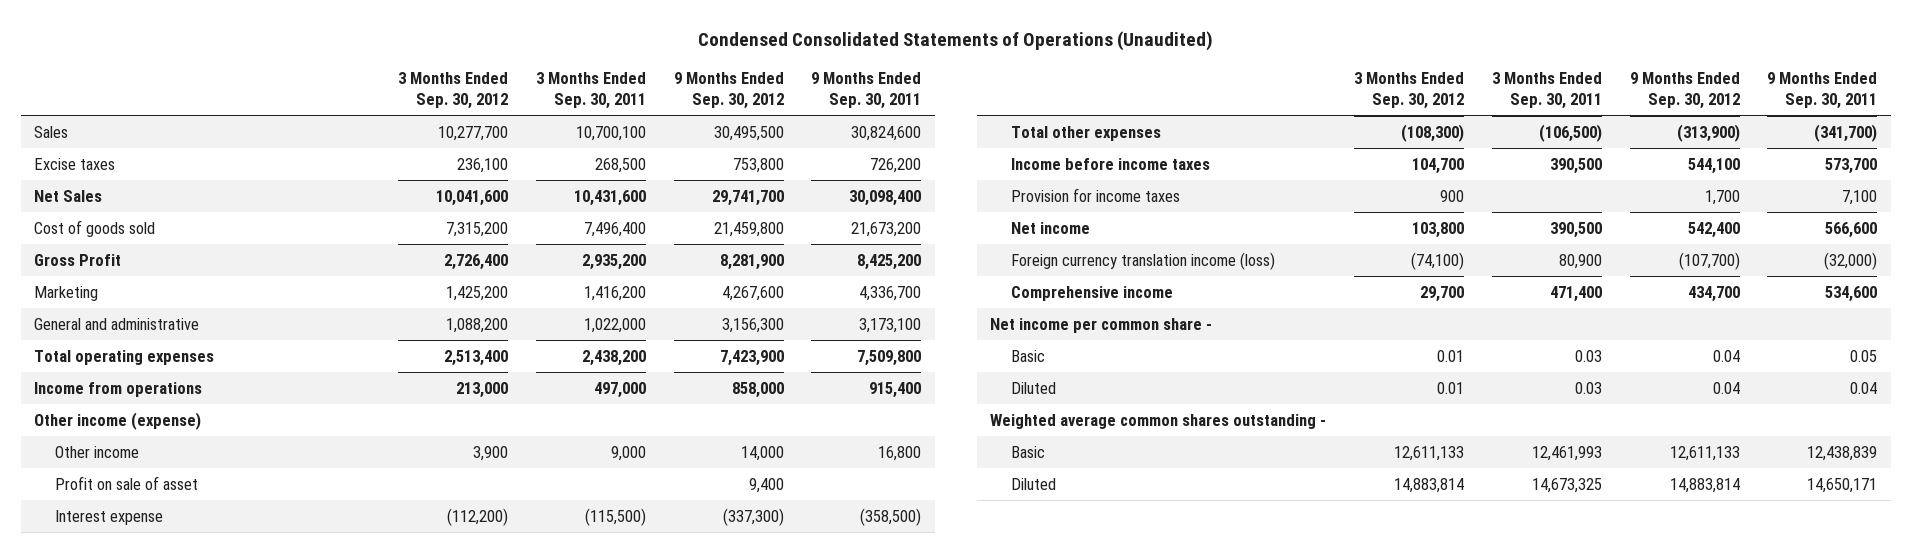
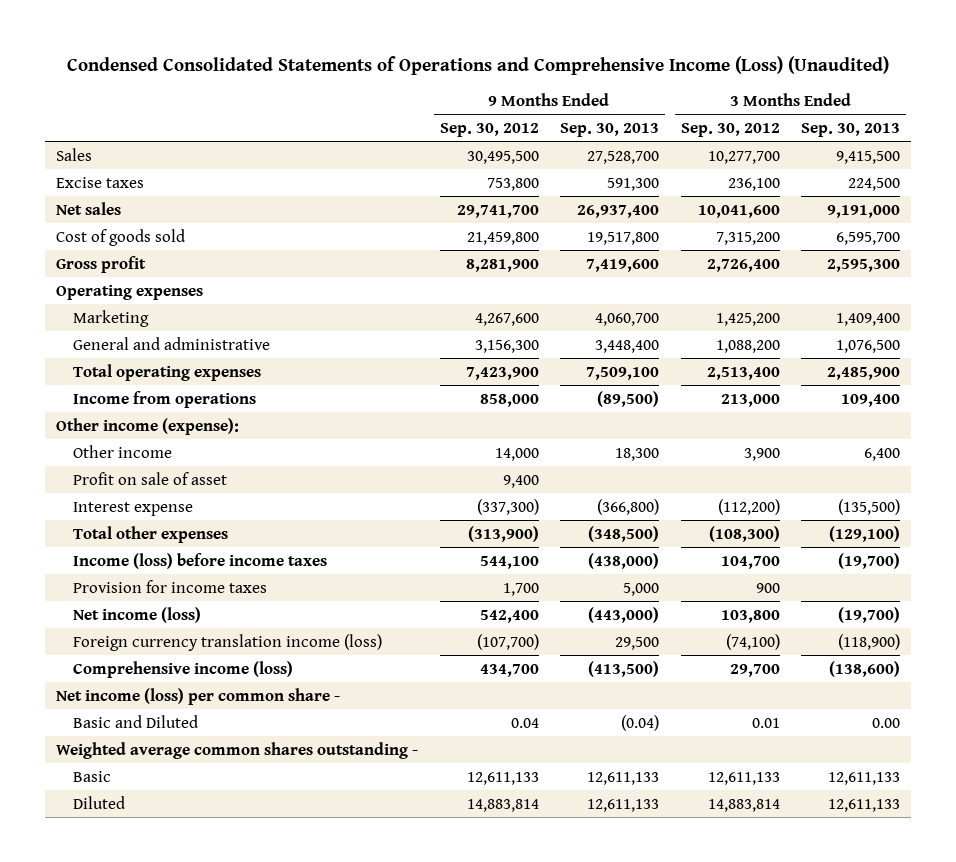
[697,31,1213,52] Condensed Consolidated Statements of Operations (Unaudited) -> [67,55,890,75] Condensed Consolidated Statements of Operations and Comprehensive Income (Loss) (Unaudited)
[535,72,646,110] 3 Months Ended Sep. 30, 2011 -> none
[811,72,922,110] 9 Months Ended Sep. 30, 2011 -> none
none -> [560,122,660,137] Sep. 30, 2013
none -> [801,122,901,137] Sep. 30, 2013
[34,189,103,202] Net Sales -> [55,201,121,215] Net sales
[34,253,122,266] Gross Profit -> [55,255,146,273] Gross profit
none -> [55,284,203,300] Operating expenses
[34,411,202,430] Other income (expense) -> [55,417,239,435] Other income (expense):
[1011,157,1211,170] Income before income taxes -> [73,552,328,569] Income (loss) before income taxes
[1011,221,1091,234] Net income -> [73,606,202,623] Net income (loss)
[1011,349,1046,362] Basic -> none
[1011,381,1057,394] Diluted -> none
[1011,285,1174,301] Comprehensive income -> [73,660,294,678] Comprehensive income (loss)
[990,317,1213,333] Net income per common share - -> [55,687,340,705] Net income (loss) per common share -
none -> [73,714,199,728] Basic and Diluted

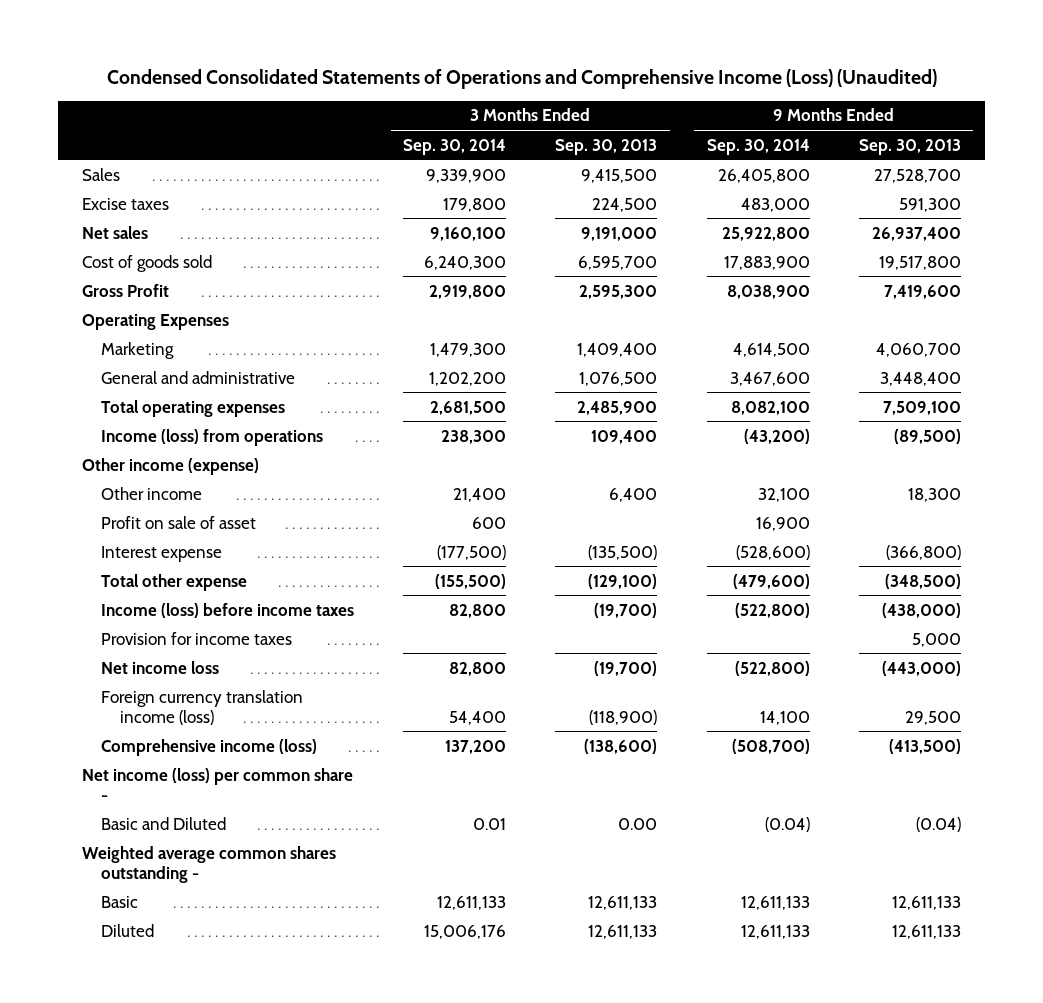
[439,122,539,137] Sep. 30, 2012 -> none
[680,122,780,137] Sep. 30, 2012 -> none
none -> [403,138,507,155] Sep. 30, 2014
none -> [706,138,810,155] Sep. 30, 2014
[55,255,146,273] Gross profit -> [82,283,170,297] Gross Profit
[55,284,203,300] Operating expenses -> [82,313,230,330] Operating Expenses
[73,390,257,408] Income from operations -> [100,428,323,446] Income (loss) from operations
[55,417,239,435] Other income (expense): -> [82,457,260,475] Other income (expense)
[73,525,229,543] Total other expenses -> [100,573,247,591] Total other expense
[73,606,202,623] Net income (loss) -> [100,660,219,674] Net income loss

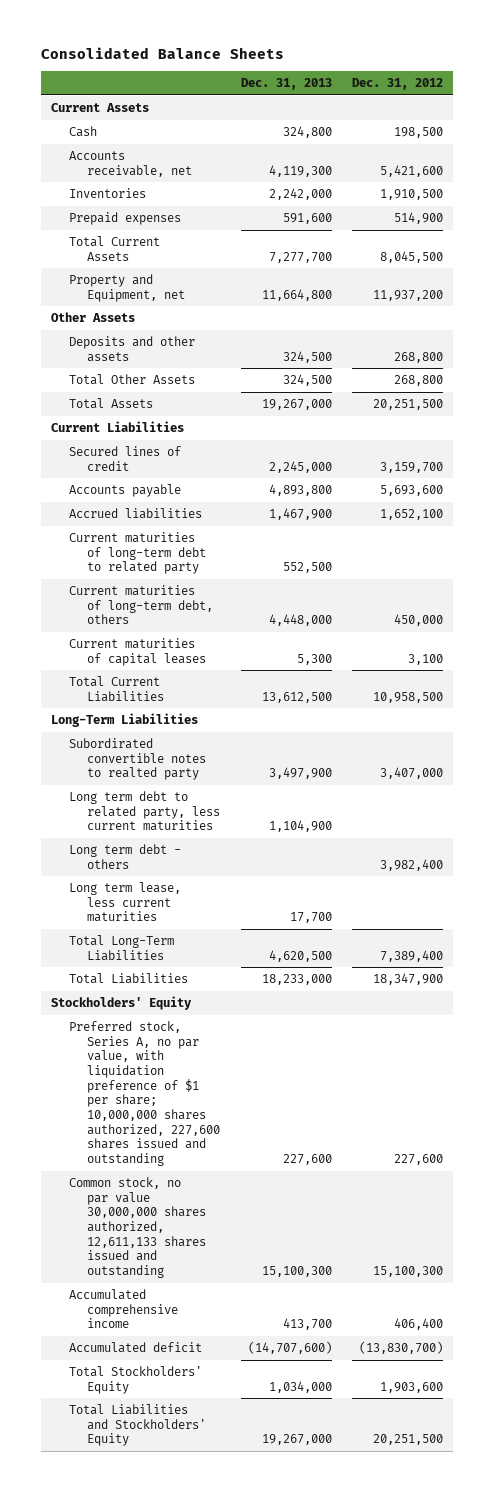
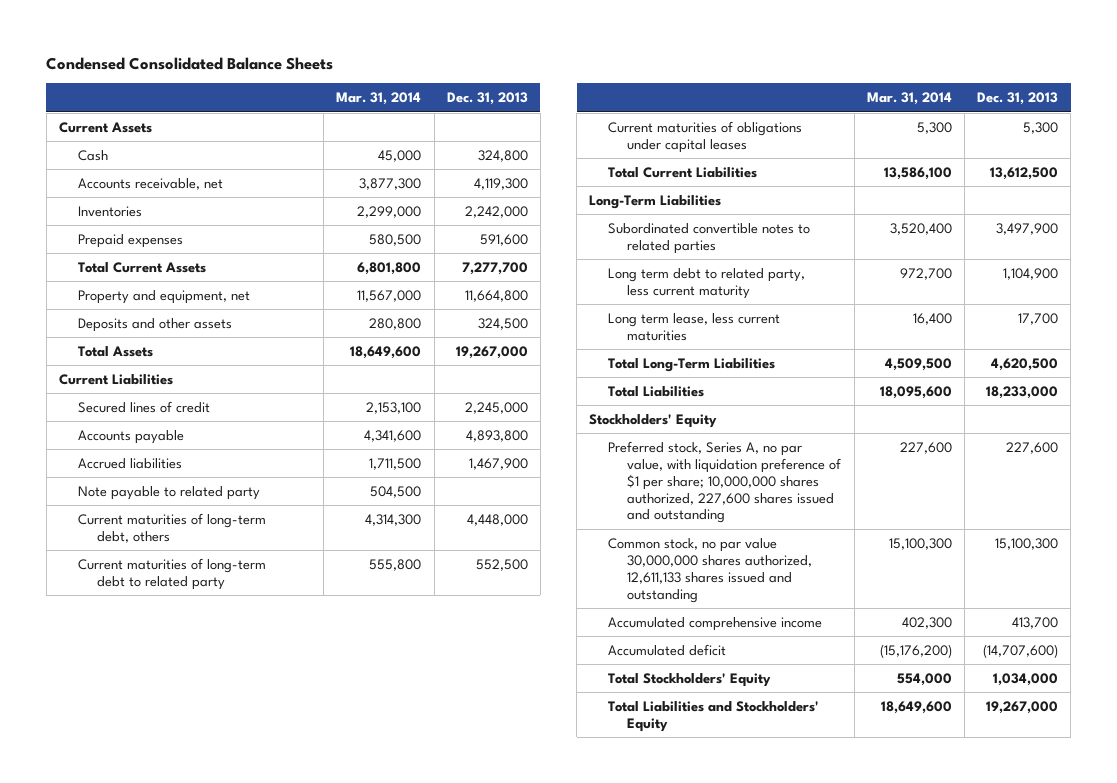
[40,47,284,60] Consolidated Balance Sheets -> [46,56,334,70] Condensed Consolidated Balance Sheets
[352,78,444,91] Dec. 31, 2012 -> none
none -> [336,92,422,106] Mar. 31, 2014
[50,312,135,323] Other Assets -> none
[69,274,186,302] Property and Equipment, net -> [78,289,251,304] Property and equipment, net
[69,374,196,386] Total Other Assets -> none
none -> [78,485,261,500] Note payable to related party
[69,532,207,575] Current maturities of long-term debt to related party -> [78,557,267,590] Current maturities of long-term debt to related party
[69,638,207,666] Current maturities of capital leases -> [608,120,803,153] Current maturities of obligations under capital leases
[69,844,182,869] Long term debt - others -> none
[69,738,207,781] Subordirated convertible notes to realted party -> [608,222,811,254] Subordinated convertible notes to related parties
[69,791,221,832] Long term debt to related party, less current maturities -> [608,267,806,299] Long term debt to related party, less current maturity

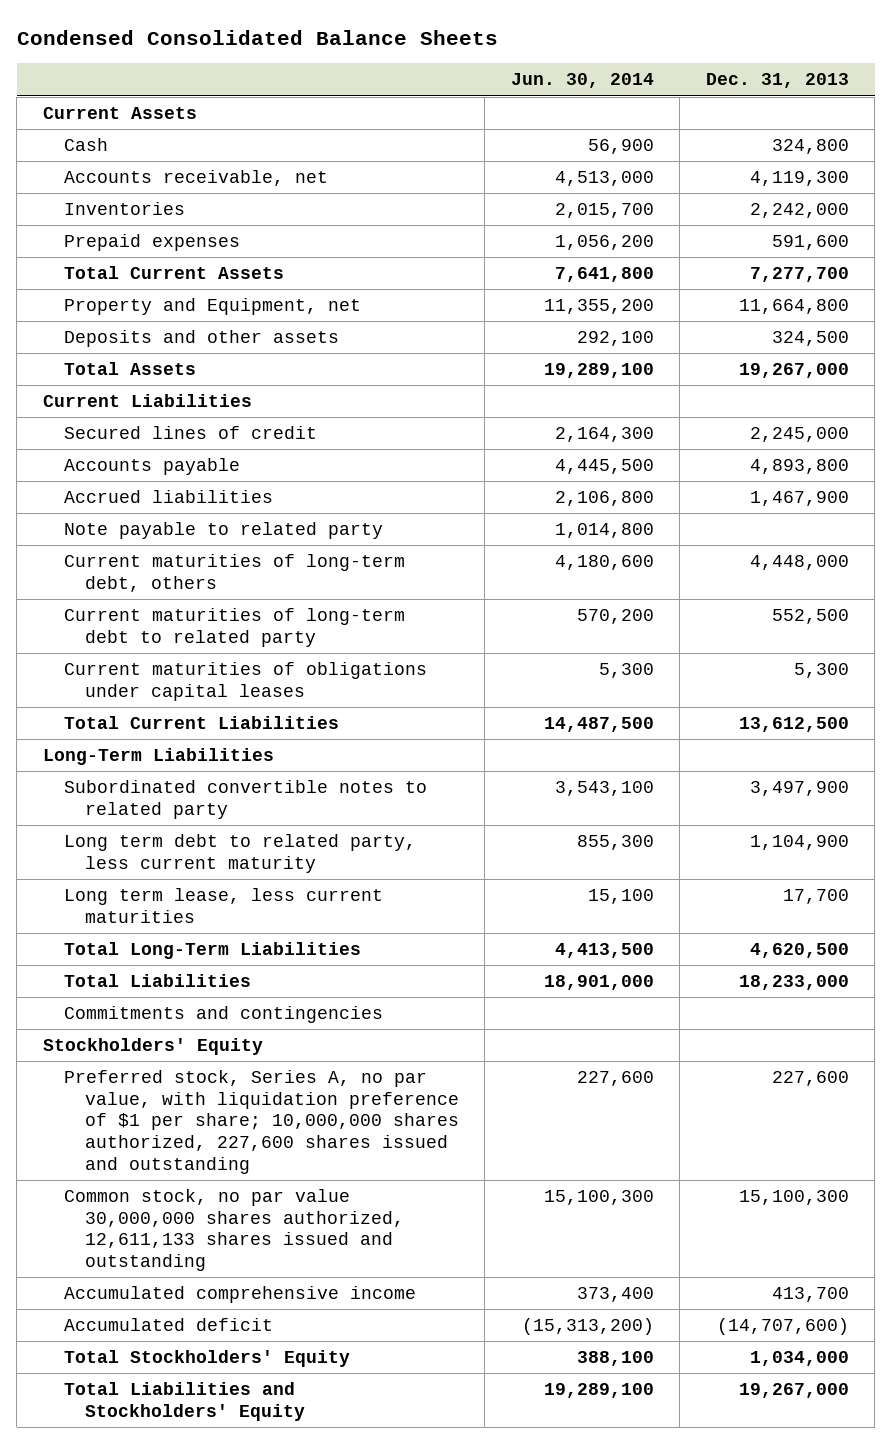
[336,92,422,106] Mar. 31, 2014 -> none
none -> [510,73,654,89] Jun. 30, 2014
[78,289,251,304] Property and equipment, net -> [63,298,361,316] Property and Equipment, net
[608,222,811,254] Subordinated convertible notes to related parties -> [63,780,427,819] Subordinated convertible notes to related party
none -> [63,1006,383,1024] Commitments and contingencies

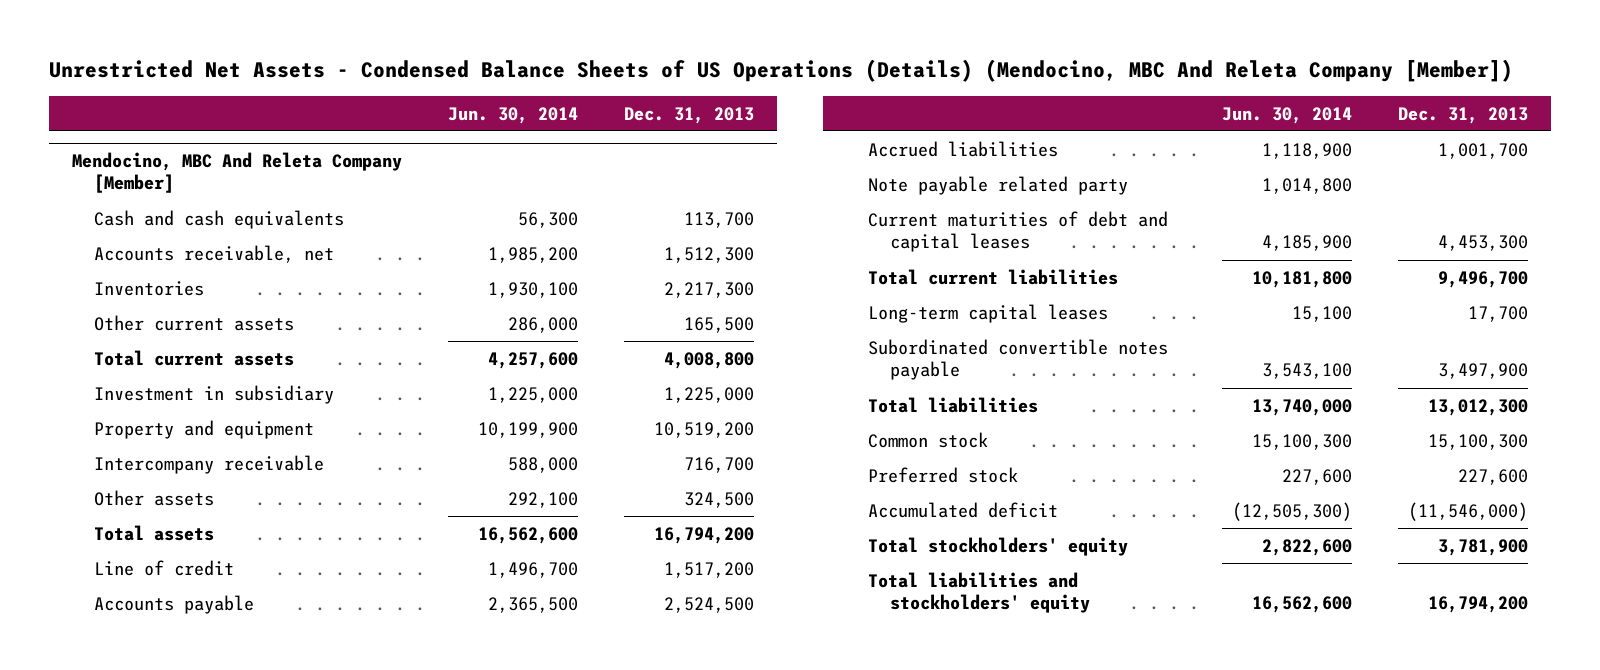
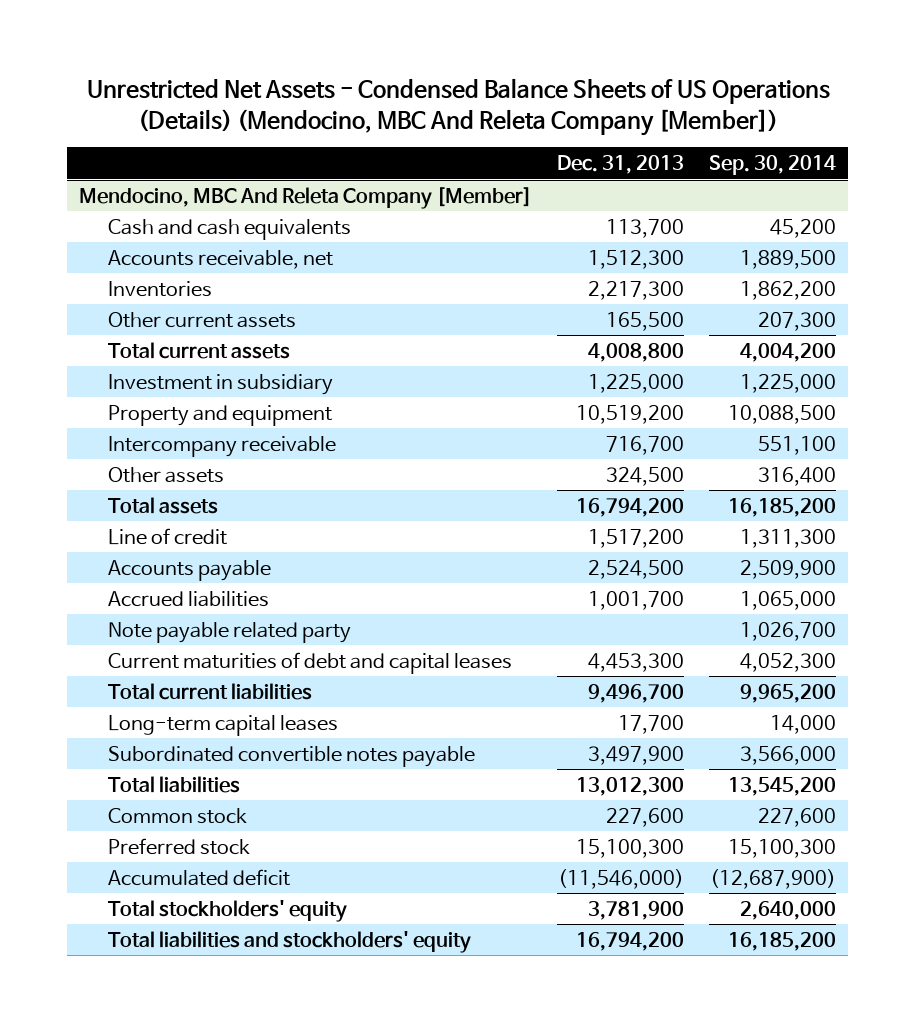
[448,106,579,124] Jun. 30, 2014 -> none
none -> [708,155,836,176] Sep. 30, 2014
[1427,433,1528,450] 15,100,300 -> [606,807,685,827] 227,600
[1457,468,1528,485] 227,600 -> [576,838,685,858] 15,100,300

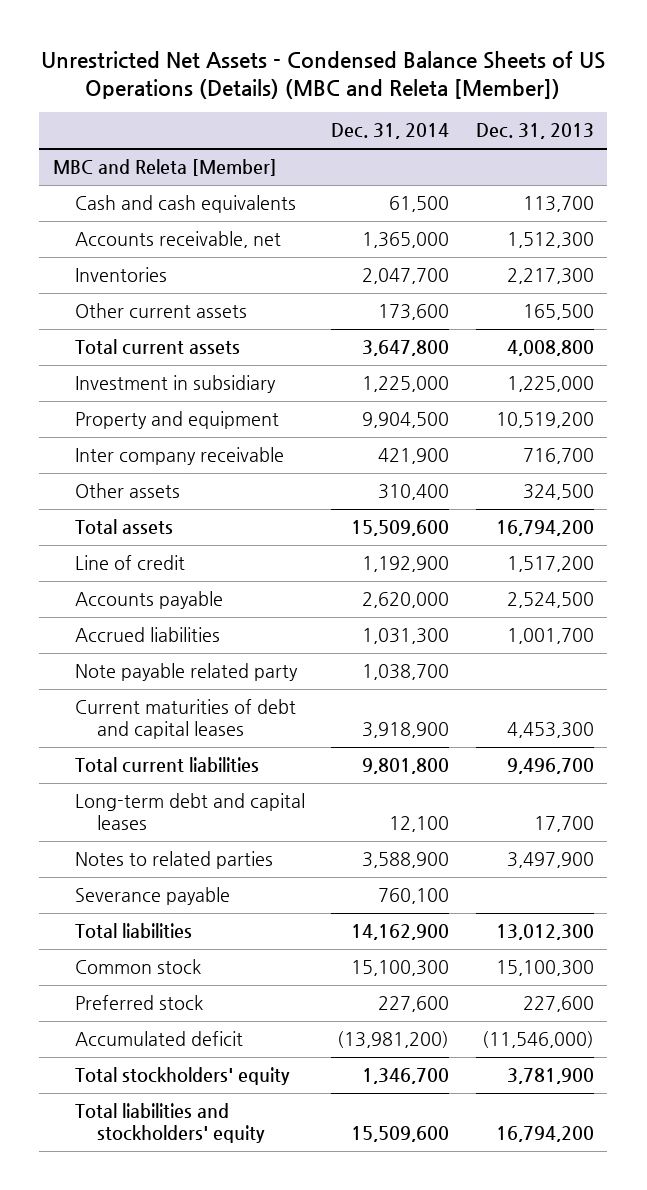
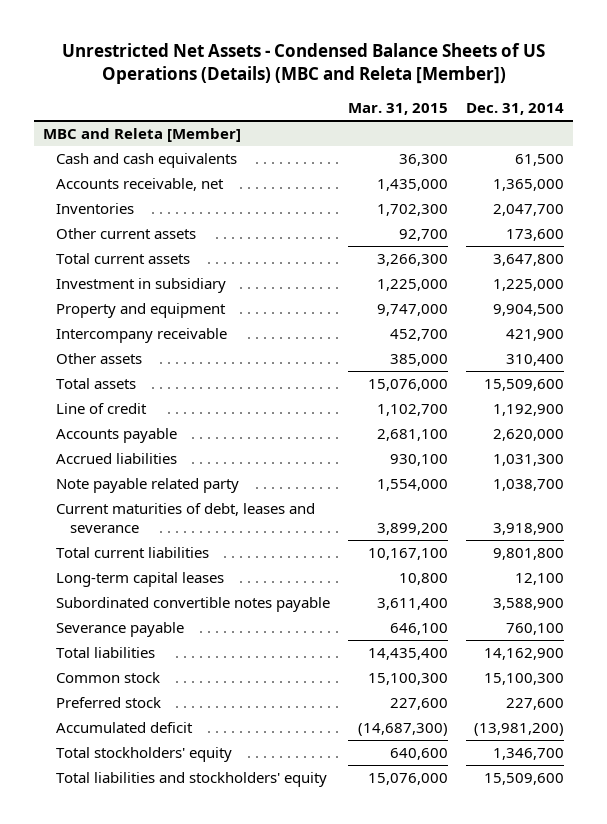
[476,123,595,140] Dec. 31, 2013 -> none
none -> [348,103,449,116] Mar. 31, 2015
[74,447,284,466] Inter company receivable -> [56,328,228,344] Intercompany receivable
[74,699,296,740] Current maturities of debt and capital leases -> [56,503,316,534] Current maturities of debt, leases and severance
[74,793,305,831] Long-term debt and capital leases -> [56,572,225,588] Long-term capital leases
[74,851,273,870] Notes to related parties -> [56,597,331,613] Subordinated convertible notes payable

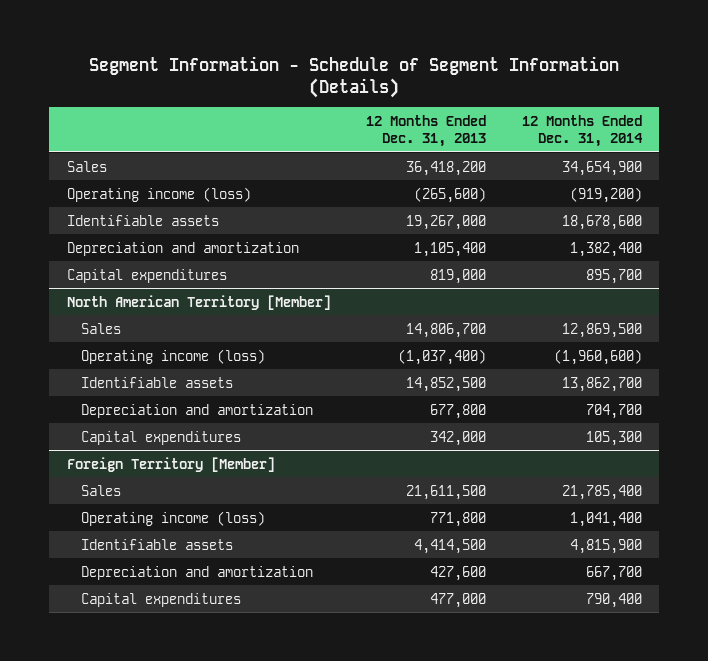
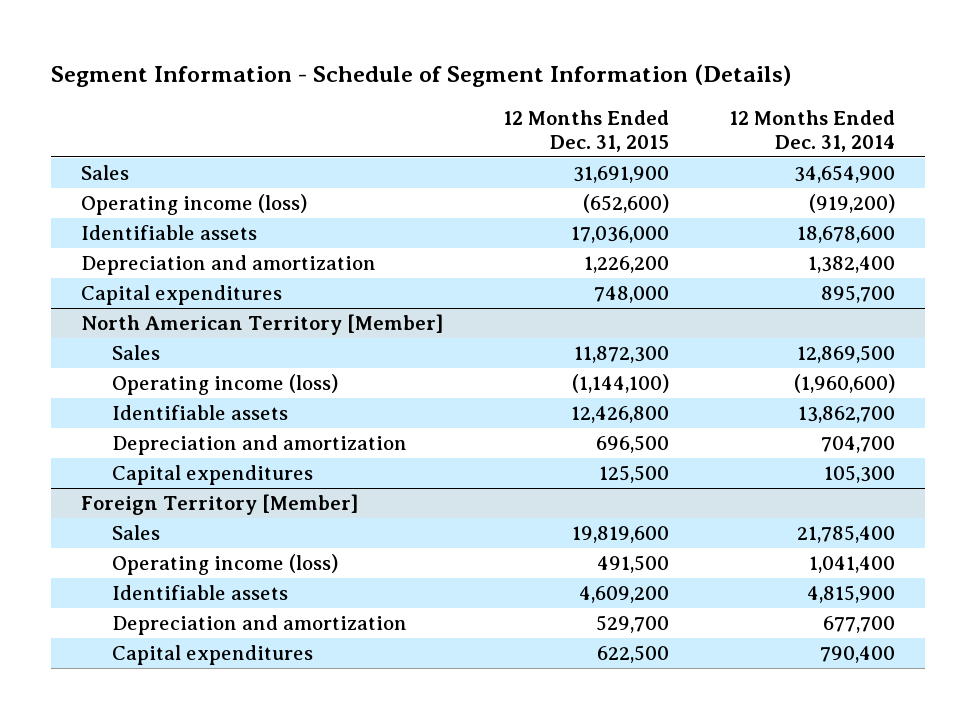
[366,114,487,147] 12 Months Ended Dec. 31, 2013 -> none
none -> [502,109,669,152] 12 Months Ended Dec. 31, 2015
[585,565,642,581] 667,700 -> [822,615,895,633] 677,700

